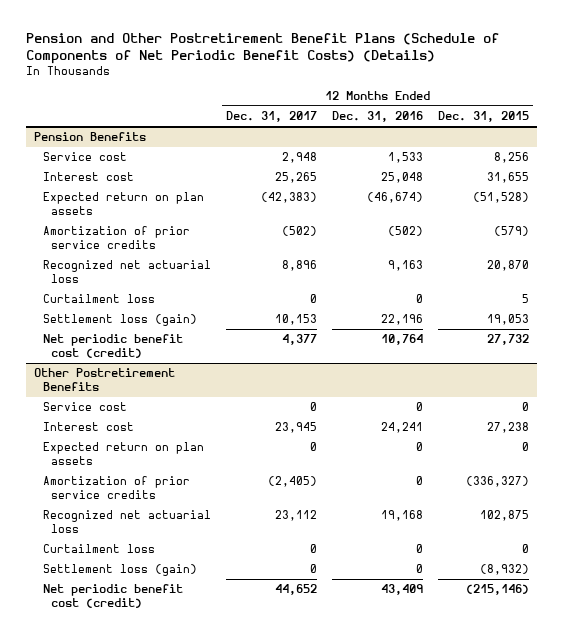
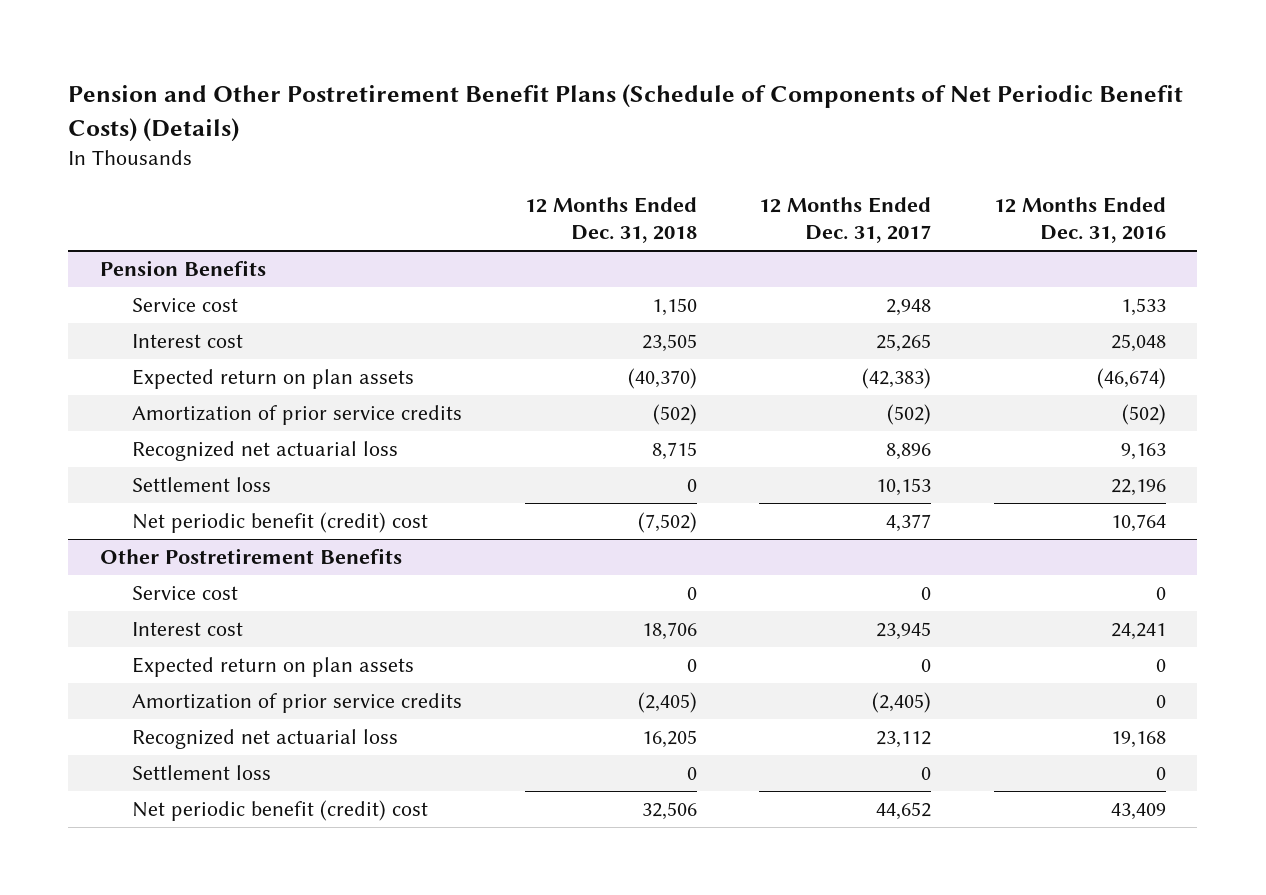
[438,111,530,123] Dec. 31, 2015 -> none
none -> [524,197,697,244] 12 Months Ended Dec. 31, 2018
[42,294,155,304] Curtailment loss -> none
[42,314,197,327] Settlement loss (gain) -> [132,477,272,493] Settlement loss
[42,334,183,358] Net periodic benefit cost (credit) -> [132,512,429,534] Net periodic benefit (credit) cost
[42,544,155,554] Curtailment loss -> none
[42,564,197,577] Settlement loss (gain) -> [132,765,272,781] Settlement loss
[42,584,183,608] Net periodic benefit cost (credit) -> [132,800,429,822] Net periodic benefit (credit) cost

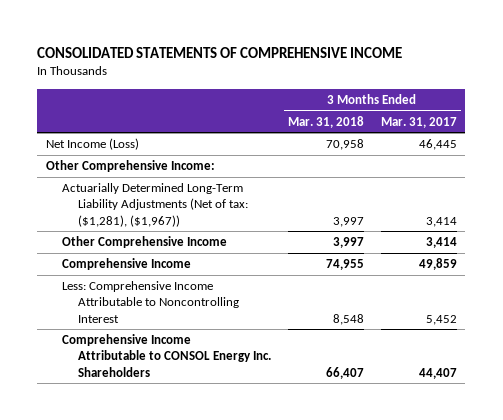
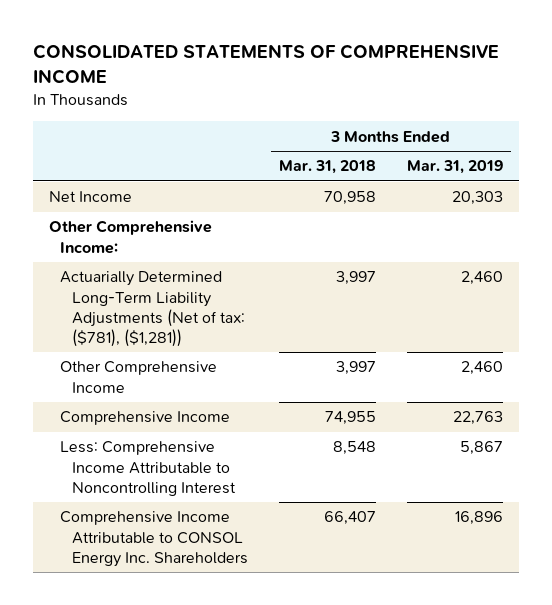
[380,116,457,128] Mar. 31, 2017 -> none
none -> [407,160,504,175] Mar. 31, 2019
[45,138,139,151] Net Income (Loss) -> [48,191,132,203] Net Income
[61,183,248,227] Actuarially Determined Long-Term Liability Adjustments (Net of tax: ($1,281), ($1,967)) -> [60,271,246,347] Actuarially Determined Long-Term Liability Adjustments (Net of tax: ($781), ($1,281))

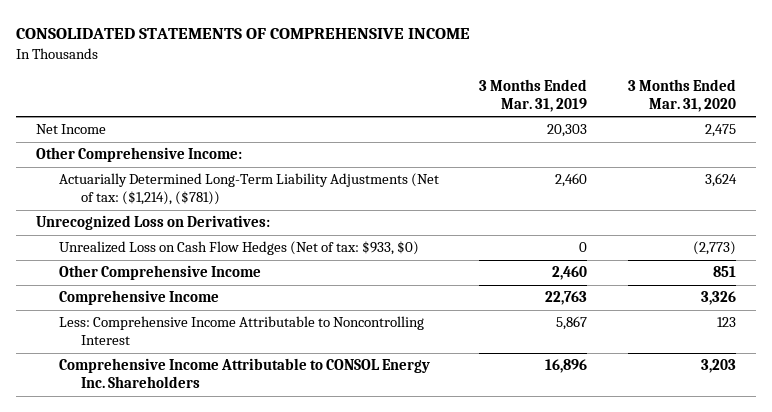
[279,160,377,175] Mar. 31, 2018 -> none
none -> [627,78,736,112] 3 Months Ended Mar. 31, 2020
[60,271,246,347] Actuarially Determined Long-Term Liability Adjustments (Net of tax: ($781), ($1,281)) -> [58,173,439,206] Actuarially Determined Long-Term Liability Adjustments (Net of tax: ($1,214), ($781))
none -> [36,215,271,231] Unrecognized Loss on Derivatives:
none -> [58,241,419,256] Unrealized Loss on Cash Flow Hedges (Net of tax: $933, $0)

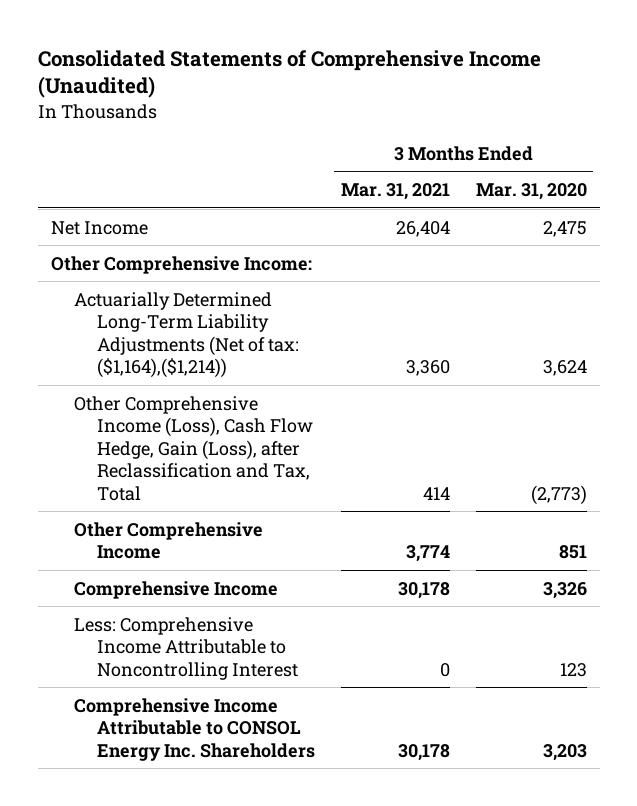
[15,27,470,39] CONSOLIDATED STATEMENTS OF COMPREHENSIVE INCOME -> [37,49,541,99] Consolidated Statements of Comprehensive Income (Unaudited)
[479,78,588,112] 3 Months Ended Mar. 31, 2019 -> none
none -> [340,183,450,201] Mar. 31, 2021
[36,215,271,231] Unrecognized Loss on Derivatives: -> none
[58,173,439,206] Actuarially Determined Long-Term Liability Adjustments (Net of tax: ($1,214), ($781)) -> [73,291,299,379] Actuarially Determined Long-Term Liability Adjustments (Net of tax: ($1,164),($1,214))
[58,241,419,256] Unrealized Loss on Cash Flow Hedges (Net of tax: $933, $0) -> [73,395,313,501] Other Comprehensive Income (Loss), Cash Flow Hedge, Gain (Loss), after Reclassification and Tax, Total

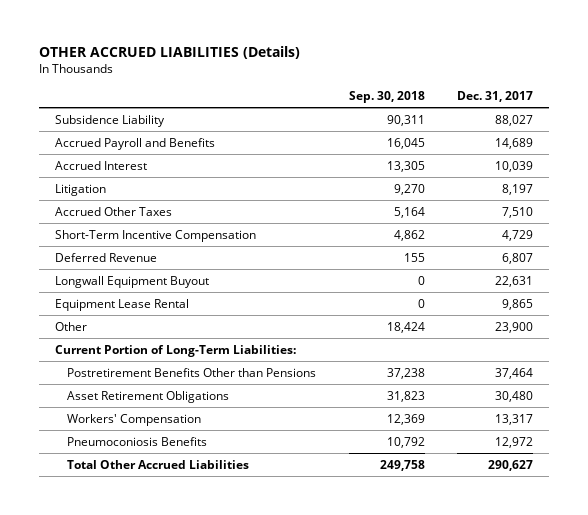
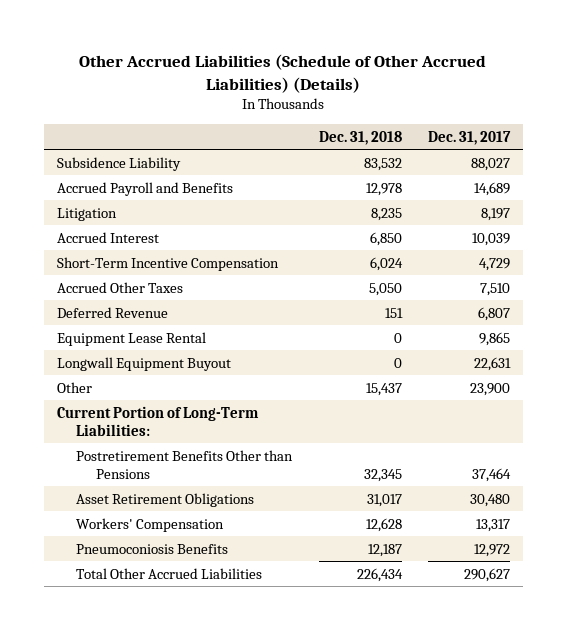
[38,45,300,59] OTHER ACCRUED LIABILITIES (Details) -> [79,53,487,93] Other Accrued Liabilities (Schedule of Other Accrued Liabilities) (Details)
[348,91,425,104] Sep. 30, 2018 -> none
none -> [318,130,402,145] Dec. 31, 2018
[54,160,147,170] Accrued Interest -> [56,231,159,243] Accrued Interest
[54,206,172,216] Accrued Other Taxes -> [56,281,183,293] Accrued Other Taxes
[54,275,209,288] Longwall Equipment Buyout -> [56,356,231,371] Longwall Equipment Buyout

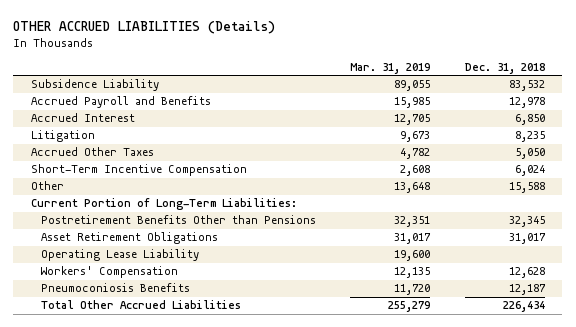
[79,53,487,93] Other Accrued Liabilities (Schedule of Other Accrued Liabilities) (Details) -> [13,21,276,35] OTHER ACCRUED LIABILITIES (Details)
[428,130,512,145] Dec. 31, 2017 -> none
none -> [350,62,431,74] Mar. 31, 2019
[56,207,117,221] Litigation -> [30,130,95,143] Litigation
[56,306,168,318] Deferred Revenue -> none
[56,331,206,346] Equipment Lease Rental -> none
[56,356,231,371] Longwall Equipment Buyout -> none
[56,256,279,271] Short-Term Incentive Compensation -> [30,164,247,177] Short-Term Incentive Compensation
[365,382,402,396] 15,437 -> [508,182,545,194] 15,588
none -> [40,249,199,262] Operating Lease Liability

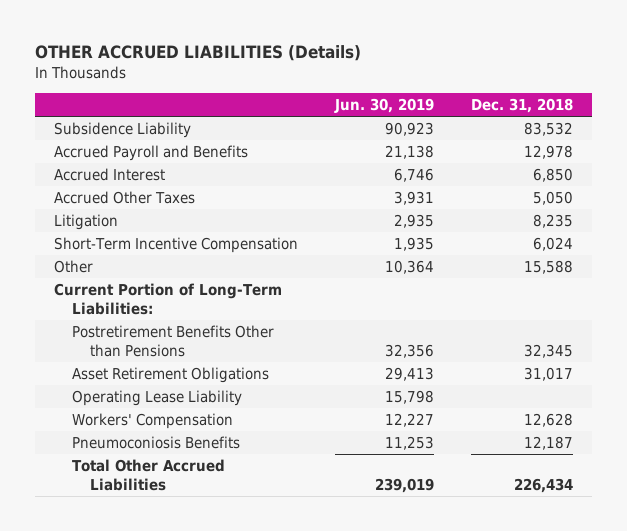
[350,62,431,74] Mar. 31, 2019 -> none
none -> [334,97,435,113] Jun. 30, 2019
[30,130,95,143] Litigation -> [54,213,119,230] Litigation

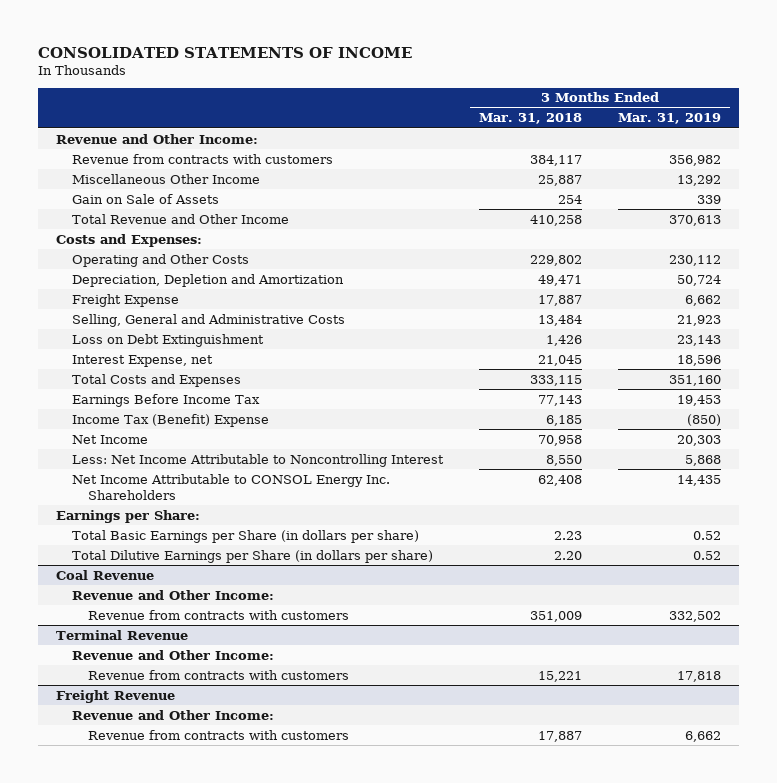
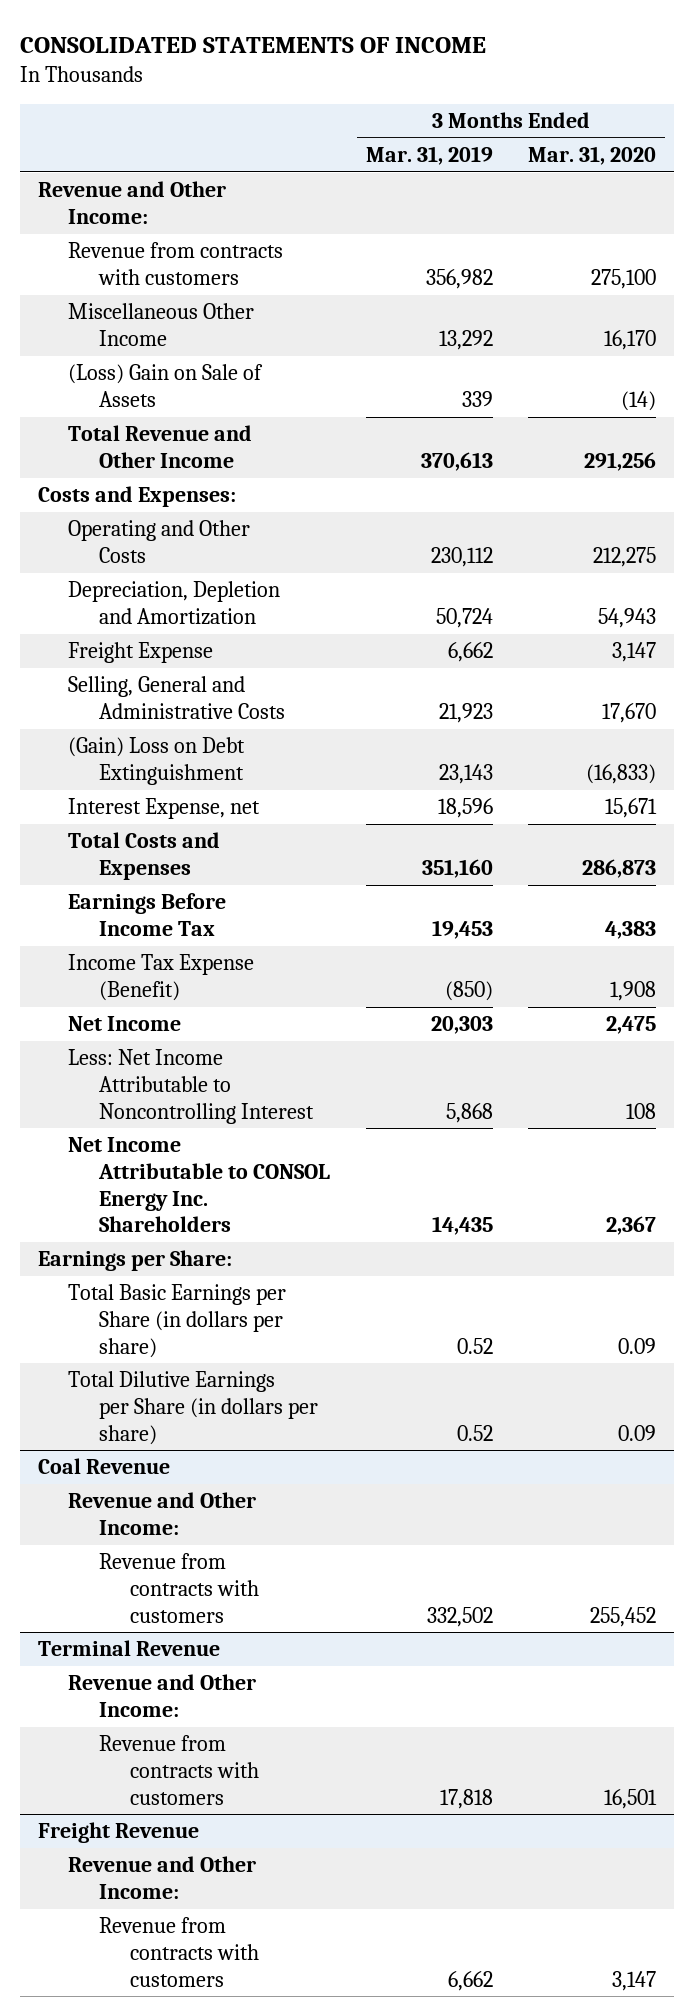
[479,113,583,125] Mar. 31, 2018 -> none
none -> [528,145,657,165] Mar. 31, 2020
[72,193,220,204] Gain on Sale of Assets -> [68,364,264,407] (Loss) Gain on Sale of Assets
[72,333,265,347] Loss on Debt Extinguishment -> [68,737,246,785] (Gain) Loss on Debt Extinguishment
[72,413,270,427] Income Tax (Benefit) Expense -> [68,954,255,1001] Income Tax Expense (Benefit)

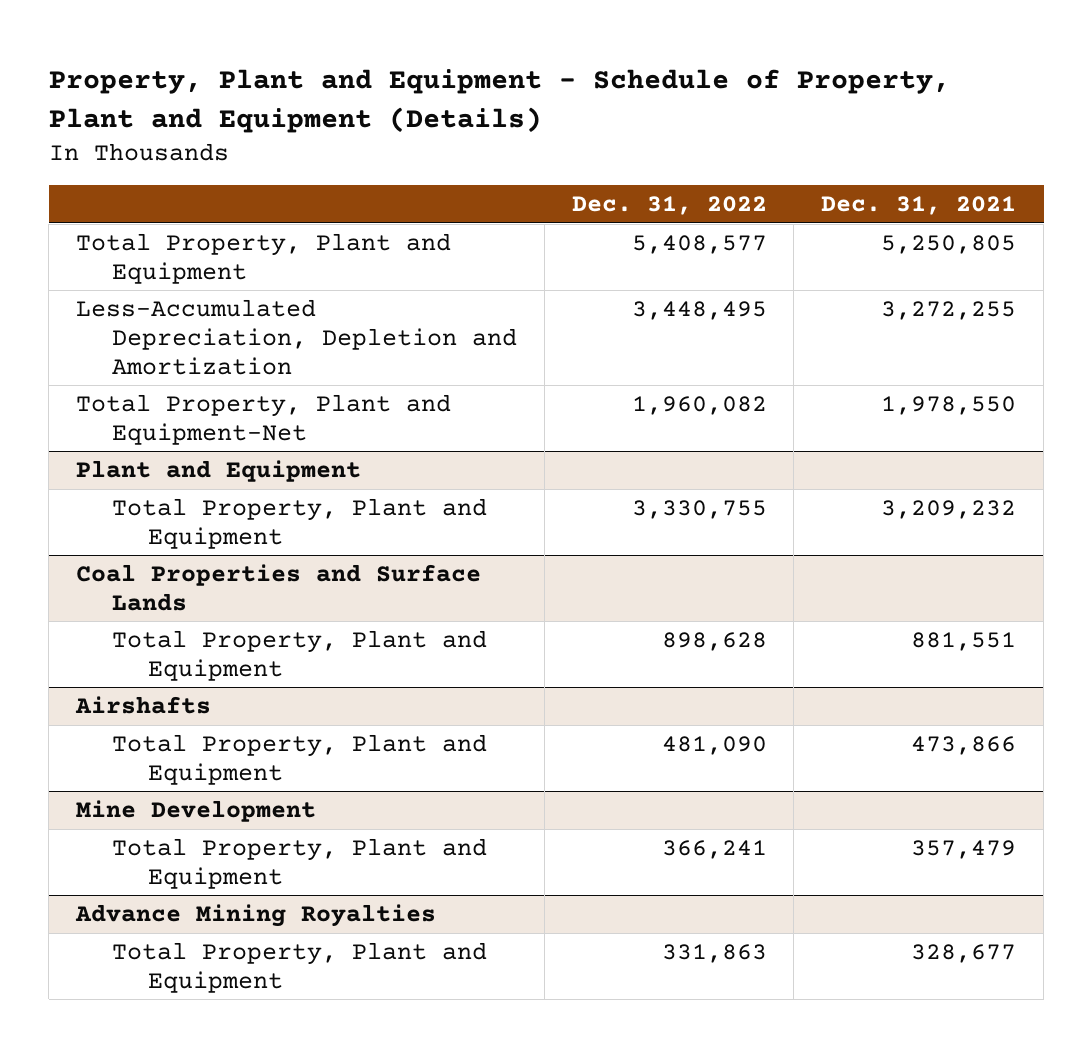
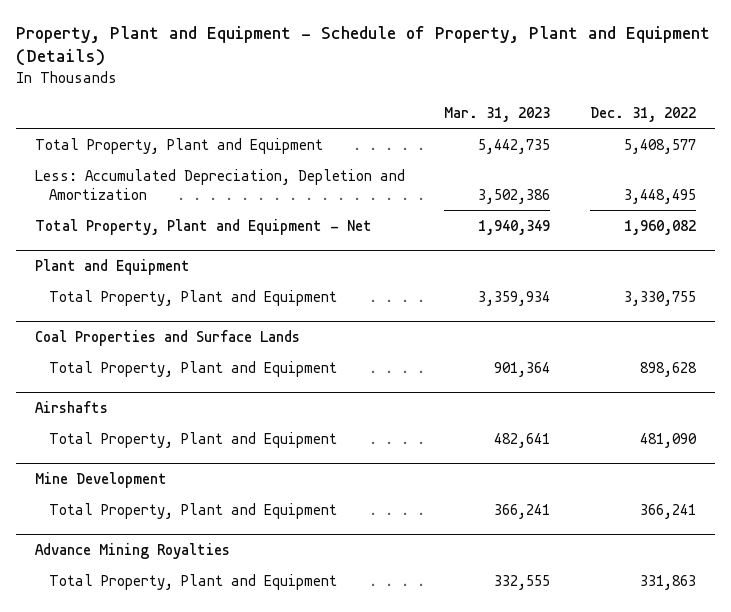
[821,196,1017,216] Dec. 31, 2021 -> none
none -> [444,107,551,123] Mar. 31, 2023
[76,299,517,375] Less-Accumulated Depreciation, Depletion and Amortization -> [35,168,406,201] Less: Accumulated Depreciation, Depletion and Amortization
[76,394,452,445] Total Property, Plant and Equipment-Net -> [35,218,373,235] Total Property, Plant and Equipment - Net

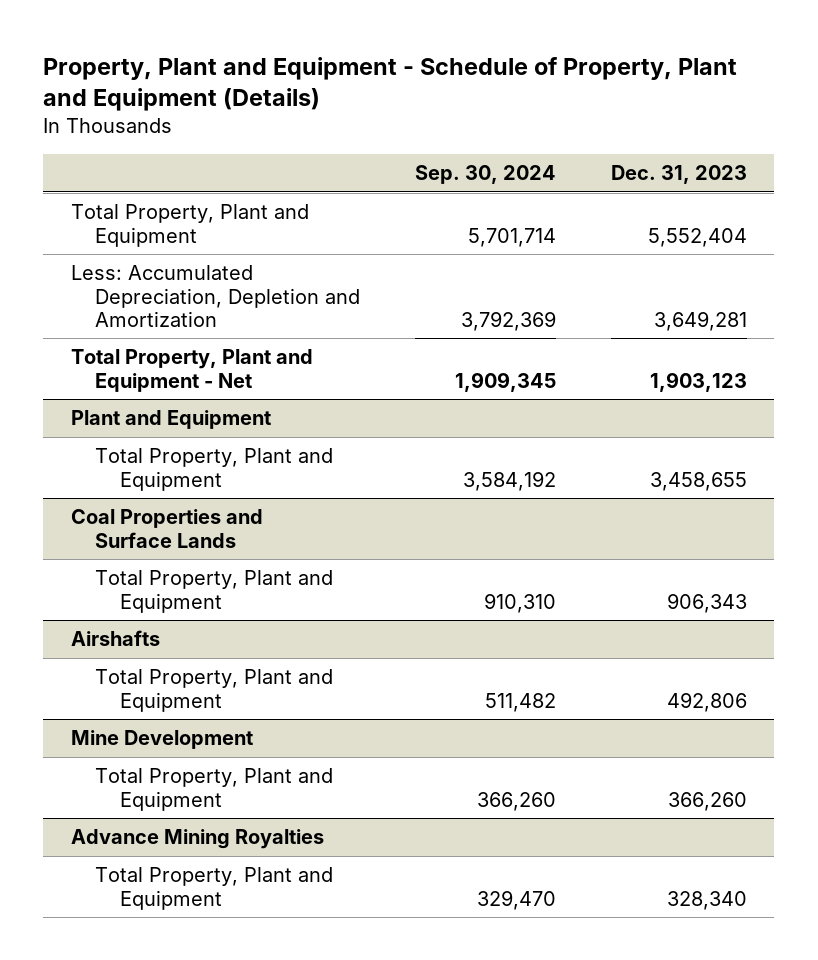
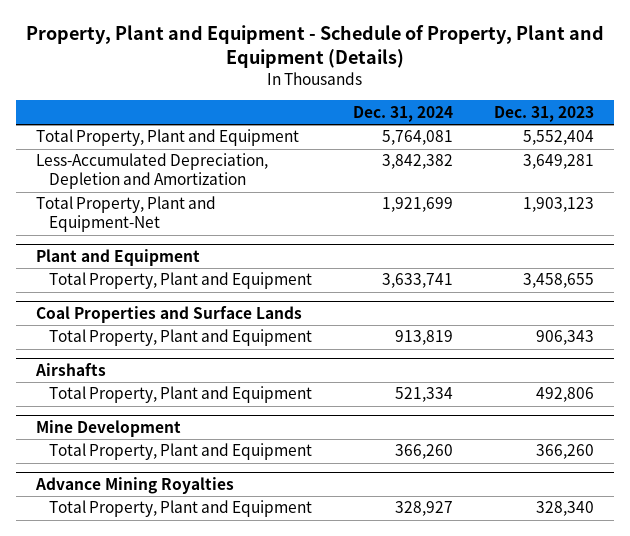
[415,164,557,184] Sep. 30, 2024 -> none
none -> [352,105,453,122] Dec. 31, 2024
[70,265,361,327] Less: Accumulated Depreciation, Depletion and Amortization -> [36,153,269,190] Less-Accumulated Depreciation, Depletion and Amortization
[70,349,313,392] Total Property, Plant and Equipment - Net -> [36,196,217,233] Total Property, Plant and Equipment-Net

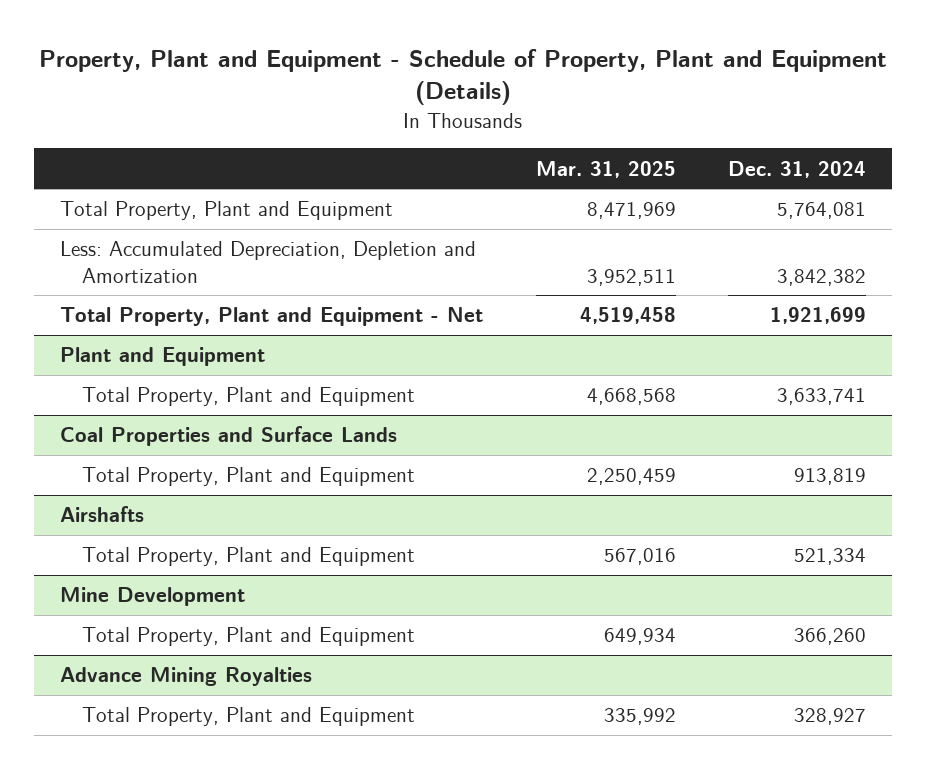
[493,105,594,122] Dec. 31, 2023 -> none
none -> [535,160,676,178] Mar. 31, 2025
[36,153,269,190] Less-Accumulated Depreciation, Depletion and Amortization -> [60,241,477,283] Less: Accumulated Depreciation, Depletion and Amortization
[36,196,217,233] Total Property, Plant and Equipment-Net -> [60,307,484,327] Total Property, Plant and Equipment - Net

